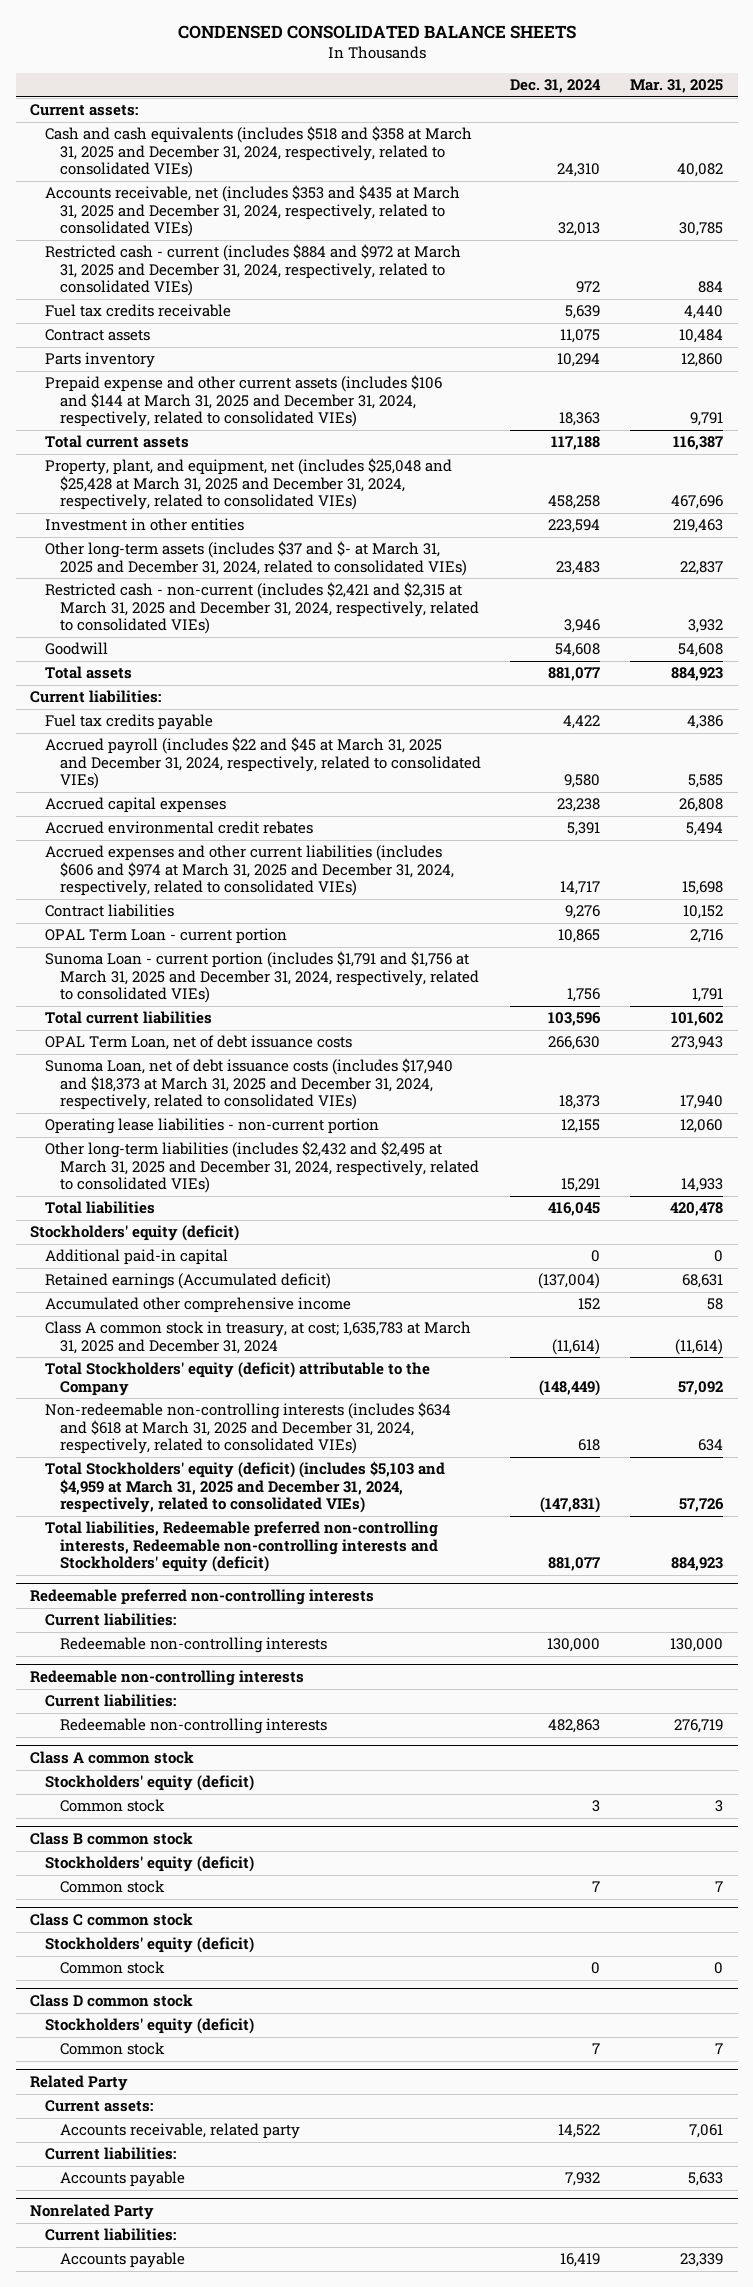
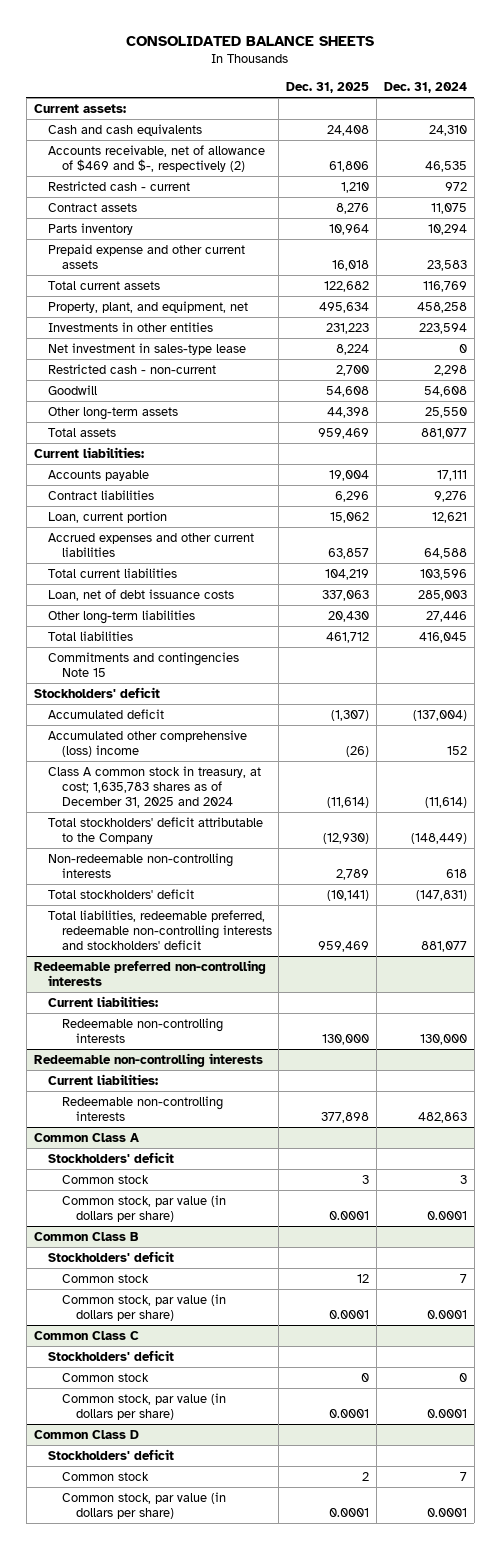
[177,25,576,40] CONDENSED CONSOLIDATED BALANCE SHEETS -> [126,36,375,47] CONSOLIDATED BALANCE SHEETS
[629,79,723,94] Mar. 31, 2025 -> none
none -> [286,82,370,94] Dec. 31, 2025
[45,304,232,318] Fuel tax credits receivable -> none
[45,126,473,179] Cash and cash equivalents (includes $518 and $358 at March 31, 2025 and December 31, 2024, respectively, related to consolidated VIEs) -> [47,123,202,136] Cash and cash equivalents
[45,185,461,238] Accounts receivable, net (includes $353 and $435 at March 31, 2025 and December 31, 2024, respectively, related to consolidated VIEs) -> [47,144,265,172] Accounts receivable, net of allowance of $469 and $-, respectively (2)
[558,222,601,237] 32,013 -> [425,160,468,172] 46,535
[45,244,462,297] Restricted cash - current (includes $884 and $972 at March 31, 2025 and December 31, 2024, respectively, related to consolidated VIEs) -> [47,180,190,191] Restricted cash - current
[45,541,467,576] Other long-term assets (includes $37 and $- at March 31, 2025 and December 31, 2024, related to consolidated VIEs) -> none
[45,375,443,428] Prepaid expense and other current assets (includes $106 and $144 at March 31, 2025 and December 31, 2024, respectively, related to consolidated VIEs) -> [47,243,245,269] Prepaid expense and other current assets
[559,412,601,427] 18,363 -> [427,259,468,271] 23,583
[551,436,601,451] 117,188 -> [423,280,468,292] 116,769
[45,458,453,511] Property, plant, and equipment, net (includes $25,048 and $25,428 at March 31, 2025 and December 31, 2024, respectively, related to consolidated VIEs) -> [47,300,248,313] Property, plant, and equipment, net
[45,518,245,532] Investment in other entities -> [47,321,213,332] Investments in other entities
none -> [47,342,246,355] Net investment in sales-type lease
[45,582,479,635] Restricted cash - non-current (includes $2,421 and $2,315 at March 31, 2025 and December 31, 2024, respectively, related to consolidated VIEs) -> [47,363,216,374] Restricted cash - non-current
[564,619,601,634] 3,946 -> [434,364,468,376] 2,298
none -> [47,406,178,420] Other long-term assets
[45,714,214,731] Fuel tax credits payable -> none
[45,737,481,790] Accrued payroll (includes $22 and $45 at March 31, 2025 and December 31, 2024, respectively, related to consolidated VIEs) -> none
[45,797,227,814] Accrued capital expenses -> none
[45,821,314,835] Accrued environmental credit rebates -> none
[45,845,454,897] Accrued expenses and other current liabilities (includes $606 and $974 at March 31, 2025 and December 31, 2024, respectively, related to consolidated VIEs) -> none
none -> [47,469,149,481] Accounts payable
[45,951,479,1004] Sunoma Loan - current portion (includes $1,791 and $1,756 at March 31, 2025 and December 31, 2024, respectively, related to consolidated VIEs) -> none
[45,928,288,945] OPAL Term Loan - current portion -> [47,510,167,523] Loan, current portion
[558,929,601,944] 10,865 -> [432,511,468,523] 12,621
none -> [47,532,254,557] Accrued expenses and other current liabilities
[45,1035,353,1051] OPAL Term Loan, net of debt issuance costs -> none
[45,1118,380,1135] Operating lease liabilities - non-current portion -> none
[45,1058,454,1111] Sunoma Loan, net of debt issuance costs (includes $17,940 and $18,373 at March 31, 2025 and December 31, 2024, respectively, related to consolidated VIEs) -> [47,588,234,601] Loan, net of debt issuance costs
[559,1095,601,1110] 18,373 -> [418,589,468,601] 285,003
[45,1141,479,1194] Other long-term liabilities (includes $2,432 and $2,495 at March 31, 2025 and December 31, 2024, respectively, related to consolidated VIEs) -> [47,609,195,624] Other long-term liabilities
[561,1178,601,1193] 15,291 -> [426,610,468,622] 27,446
[45,1249,229,1266] Additional paid-in capital -> none
none -> [47,651,239,677] Commitments and contingencies Note 15
[30,1225,240,1242] Stockholders' equity (deficit) -> [33,686,160,698] Stockholders' deficit
[45,1273,332,1290] Retained earnings (Accumulated deficit) -> [47,708,164,719] Accumulated deficit
[45,1297,352,1314] Accumulated other comprehensive income -> [47,729,247,757] Accumulated other comprehensive (loss) income
[45,1321,472,1354] Class A common stock in treasury, at cost; 1,635,783 at March 31, 2025 and December 31, 2024 -> [47,765,261,809] Class A common stock in treasury, at cost; 1,635,783 shares as of December 31, 2025 and 2024
[45,1362,431,1396] Total Stockholders' equity (deficit) attributable to the Company -> [47,816,263,844] Total stockholders' deficit attributable to the Company
[45,1402,452,1455] Non-redeemable non-controlling interests (includes $634 and $618 at March 31, 2025 and December 31, 2024, respectively, related to consolidated VIEs) -> [47,852,233,878] Non-redeemable non-controlling interests
[45,1461,446,1514] Total Stockholders' equity (deficit) (includes $5,103 and $4,959 at March 31, 2025 and December 31, 2024, respectively, related to consolidated VIEs) -> [47,888,194,899] Total stockholders' deficit
[45,1521,439,1573] Total liabilities, Redeemable preferred non-controlling interests, Redeemable non-controlling interests and Stockholders' equity (deficit) -> [47,909,272,951] Total liabilities, redeemable preferred, redeemable non-controlling interests and stockholders' deficit
[30,1750,195,1764] Class A common stock -> [33,1132,139,1142] Common Class A
[45,1775,255,1792] Stockholders' equity (deficit) -> [47,1151,174,1163] Stockholders' deficit
none -> [61,1194,226,1222] Common stock, par value (in dollars per share)
[30,1831,194,1845] Class B common stock -> [33,1231,139,1241] Common Class B
[45,1856,255,1873] Stockholders' equity (deficit) -> [47,1250,174,1262] Stockholders' deficit
none -> [61,1293,226,1321] Common stock, par value (in dollars per share)
[30,1912,194,1926] Class C common stock -> [33,1330,139,1340] Common Class C
[45,1937,255,1954] Stockholders' equity (deficit) -> [47,1349,174,1361] Stockholders' deficit
none -> [61,1392,226,1420] Common stock, par value (in dollars per share)
[30,1993,194,2007] Class D common stock -> [33,1429,139,1439] Common Class D
[45,2018,255,2035] Stockholders' equity (deficit) -> [47,1448,174,1460] Stockholders' deficit
[30,2074,129,2091] Related Party -> none
[45,2100,154,2113] Current assets: -> none
[59,2123,300,2140] Accounts receivable, related party -> none
[45,2147,177,2161] Current liabilities: -> none
[59,2171,185,2188] Accounts payable -> none
[30,2203,155,2220] Nonrelated Party -> none
[45,2228,177,2242] Current liabilities: -> none
[59,2252,185,2269] Accounts payable -> none
none -> [61,1491,226,1519] Common stock, par value (in dollars per share)

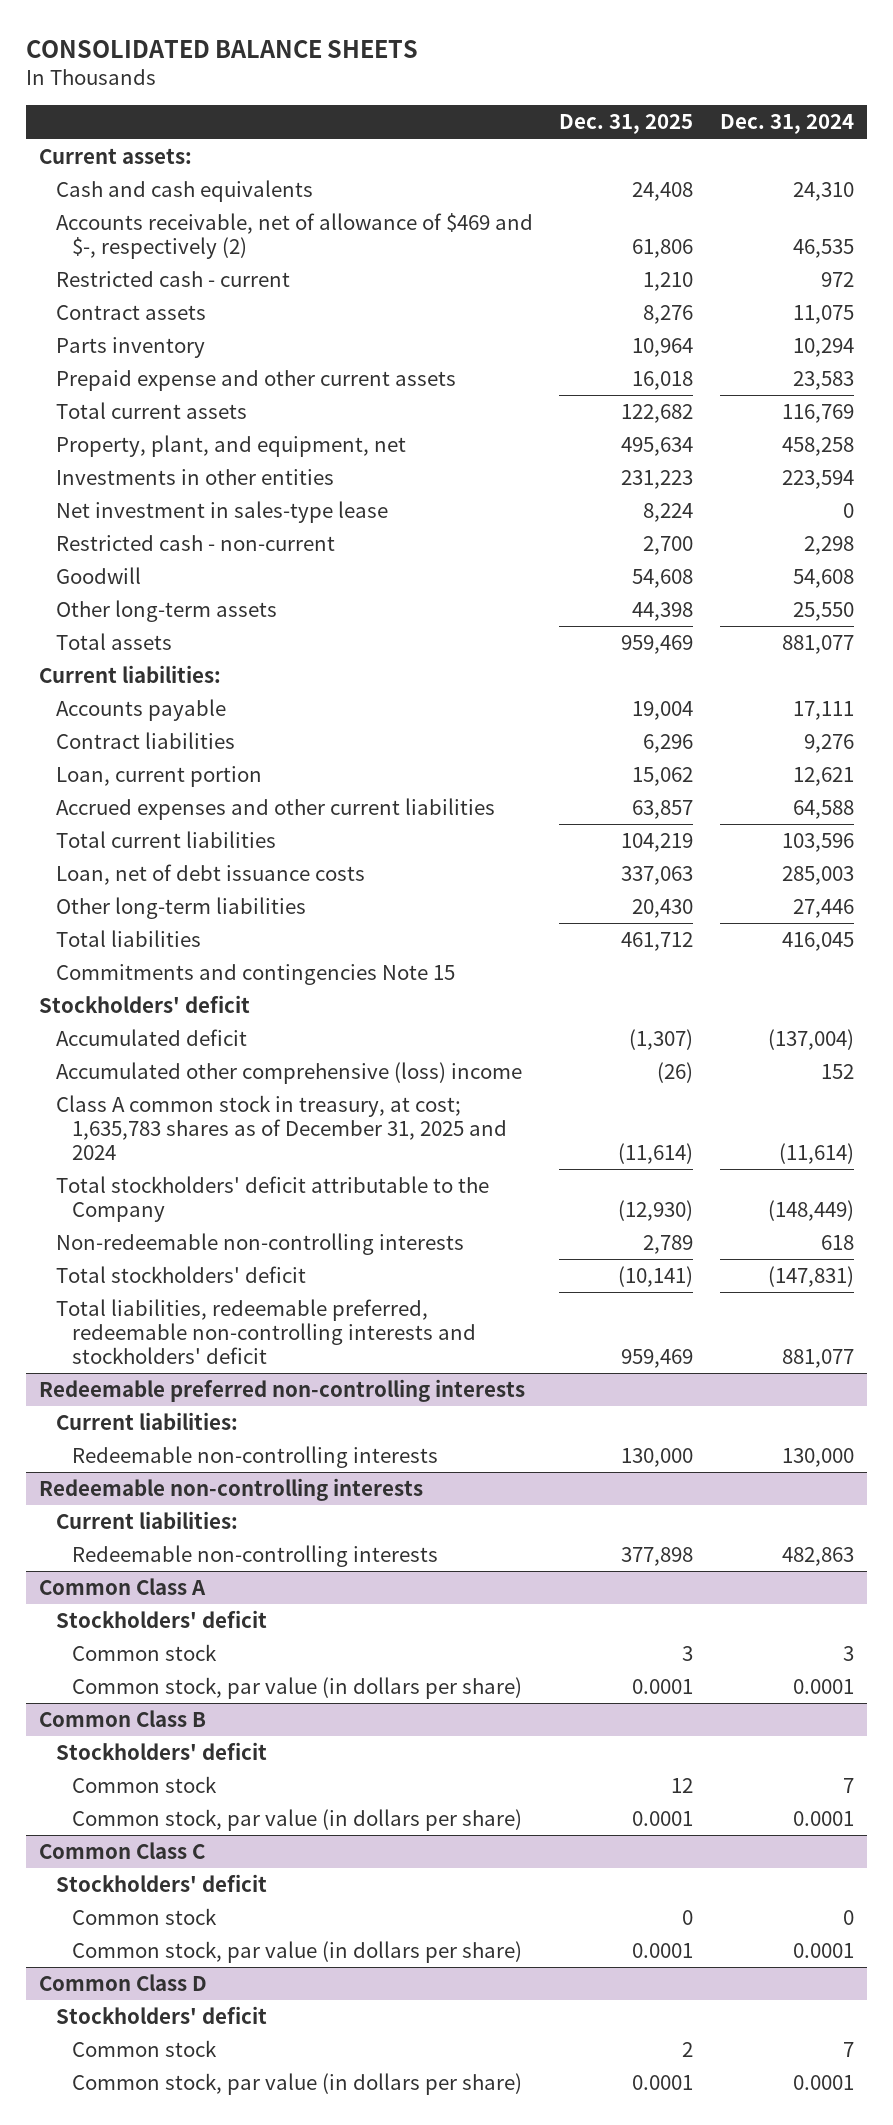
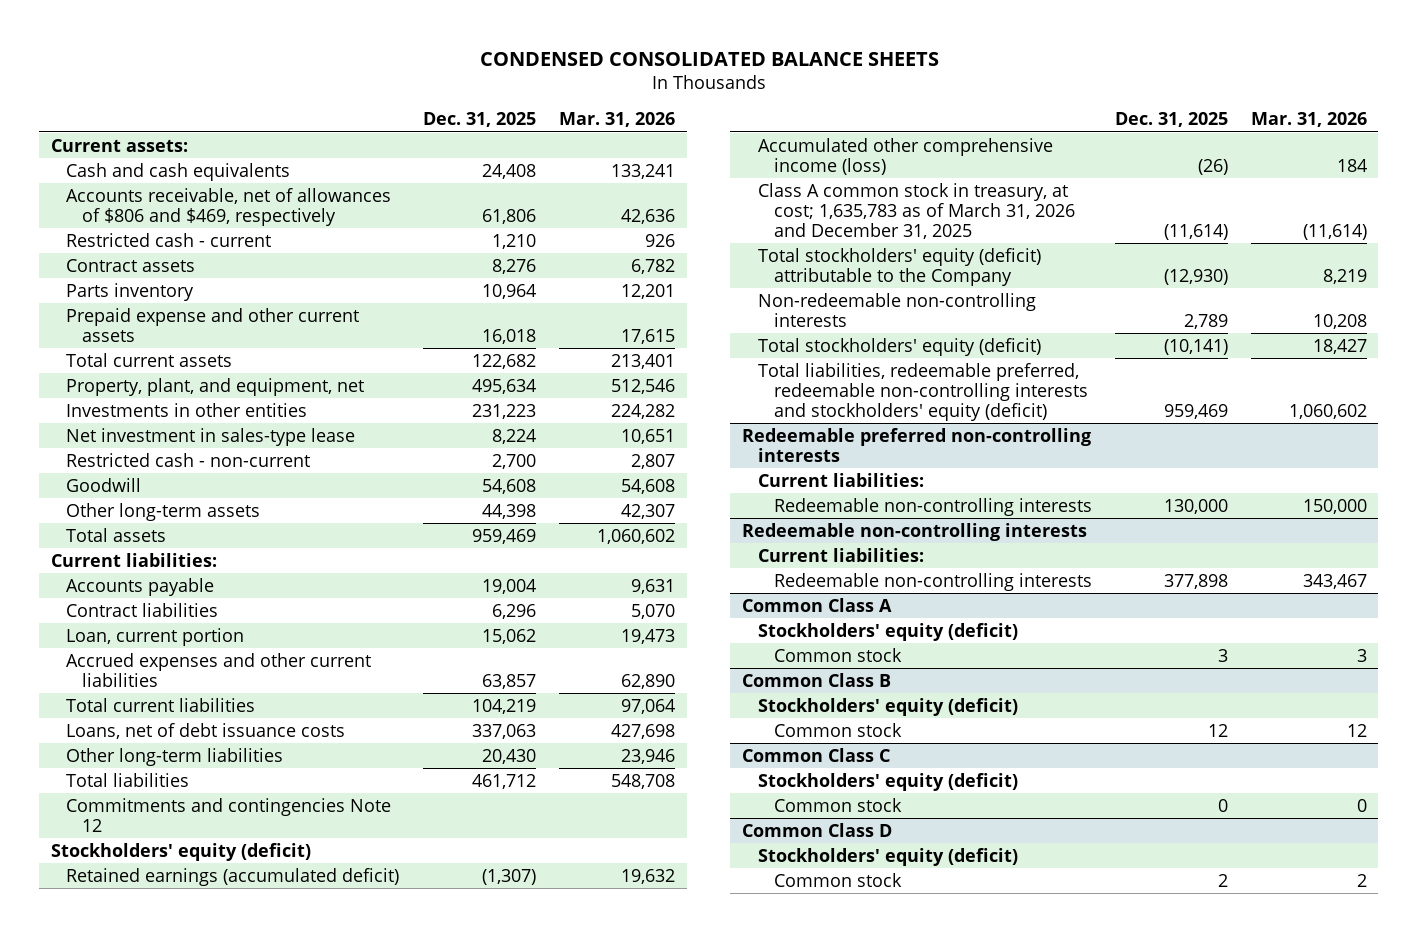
[26,39,419,58] CONSOLIDATED BALANCE SHEETS -> [479,51,939,66] CONDENSED CONSOLIDATED BALANCE SHEETS
[719,114,854,135] Dec. 31, 2024 -> none
none -> [559,112,676,128] Mar. 31, 2026
[55,213,533,259] Accounts receivable, net of allowance of $469 and $-, respectively (2) -> [66,187,392,226] Accounts receivable, net of allowances of $806 and $469, respectively
[55,864,365,886] Loan, net of debt issuance costs -> [66,722,346,739] Loans, net of debt issuance costs
[55,964,455,986] Commitments and contingencies Note 15 -> [66,797,392,832] Commitments and contingencies Note 12
[39,995,251,1014] Stockholders' deficit -> [50,842,311,861] Stockholders' equity (deficit)
[55,1029,247,1047] Accumulated deficit -> [66,867,400,886] Retained earnings (accumulated deficit)
[55,1062,522,1085] Accumulated other comprehensive (loss) income -> [757,137,1053,175] Accumulated other comprehensive income (loss)
[55,1095,507,1160] Class A common stock in treasury, at cost; 1,635,783 shares as of December 31, 2025 and 2024 -> [757,182,1075,239] Class A common stock in treasury, at cost; 1,635,783 as of March 31, 2026 and December 31, 2025
[55,1176,489,1222] Total stockholders' deficit attributable to the Company -> [757,247,1041,286] Total stockholders' equity (deficit) attributable to the Company
[55,1266,306,1284] Total stockholders' deficit -> [757,337,1041,356] Total stockholders' equity (deficit)
[55,1299,476,1364] Total liabilities, redeemable preferred, redeemable non-controlling interests and stockholders' deficit -> [757,362,1088,421] Total liabilities, redeemable preferred, redeemable non-controlling interests and stockholders' equity (deficit)
[55,1610,267,1629] Stockholders' deficit -> [757,622,1018,641] Stockholders' equity (deficit)
[71,1677,522,1700] Common stock, par value (in dollars per share) -> none
[55,1742,267,1761] Stockholders' deficit -> [757,697,1018,716] Stockholders' equity (deficit)
[71,1809,522,1832] Common stock, par value (in dollars per share) -> none
[55,1874,267,1893] Stockholders' deficit -> [757,772,1018,791] Stockholders' equity (deficit)
[71,1941,522,1964] Common stock, par value (in dollars per share) -> none
[55,2006,267,2025] Stockholders' deficit -> [757,847,1018,866] Stockholders' equity (deficit)
[71,2073,522,2096] Common stock, par value (in dollars per share) -> none

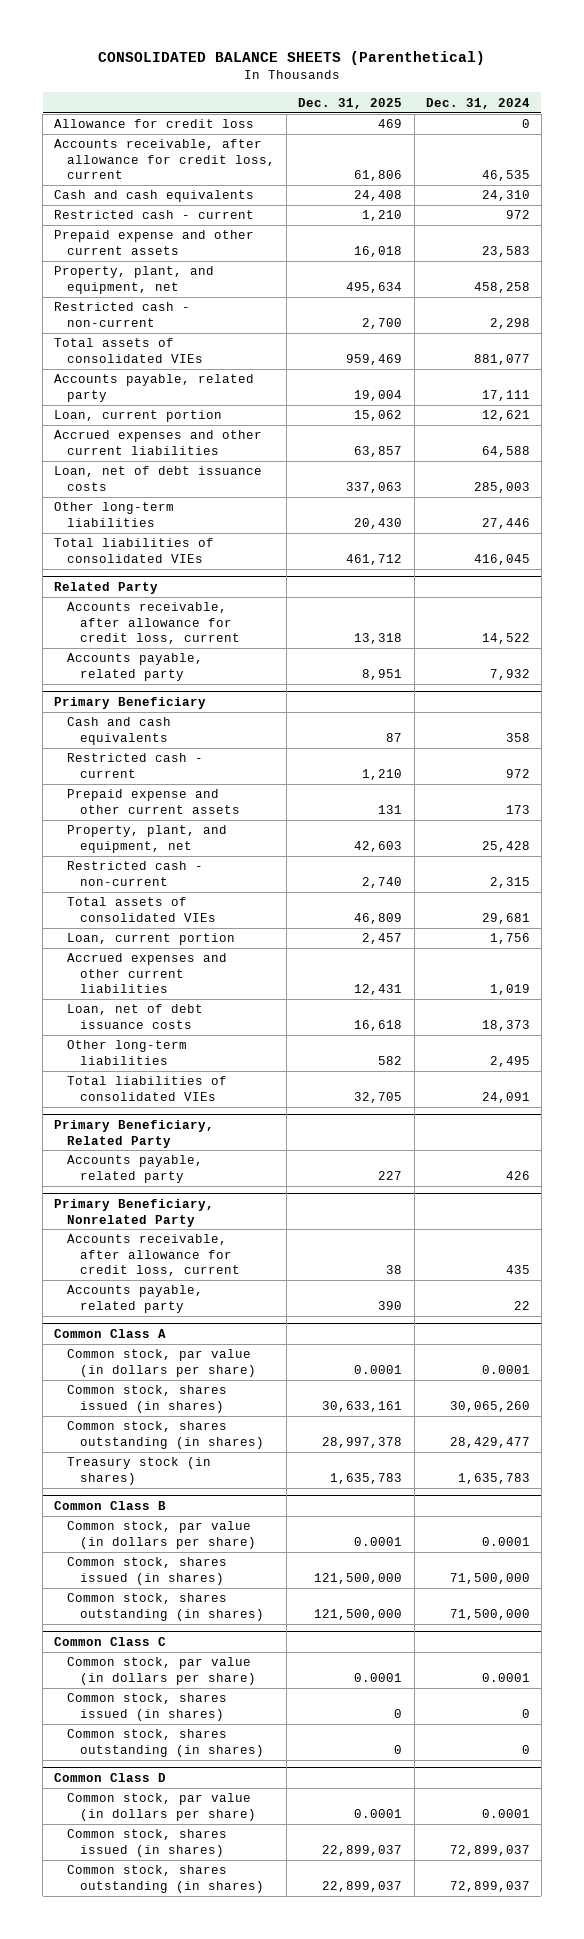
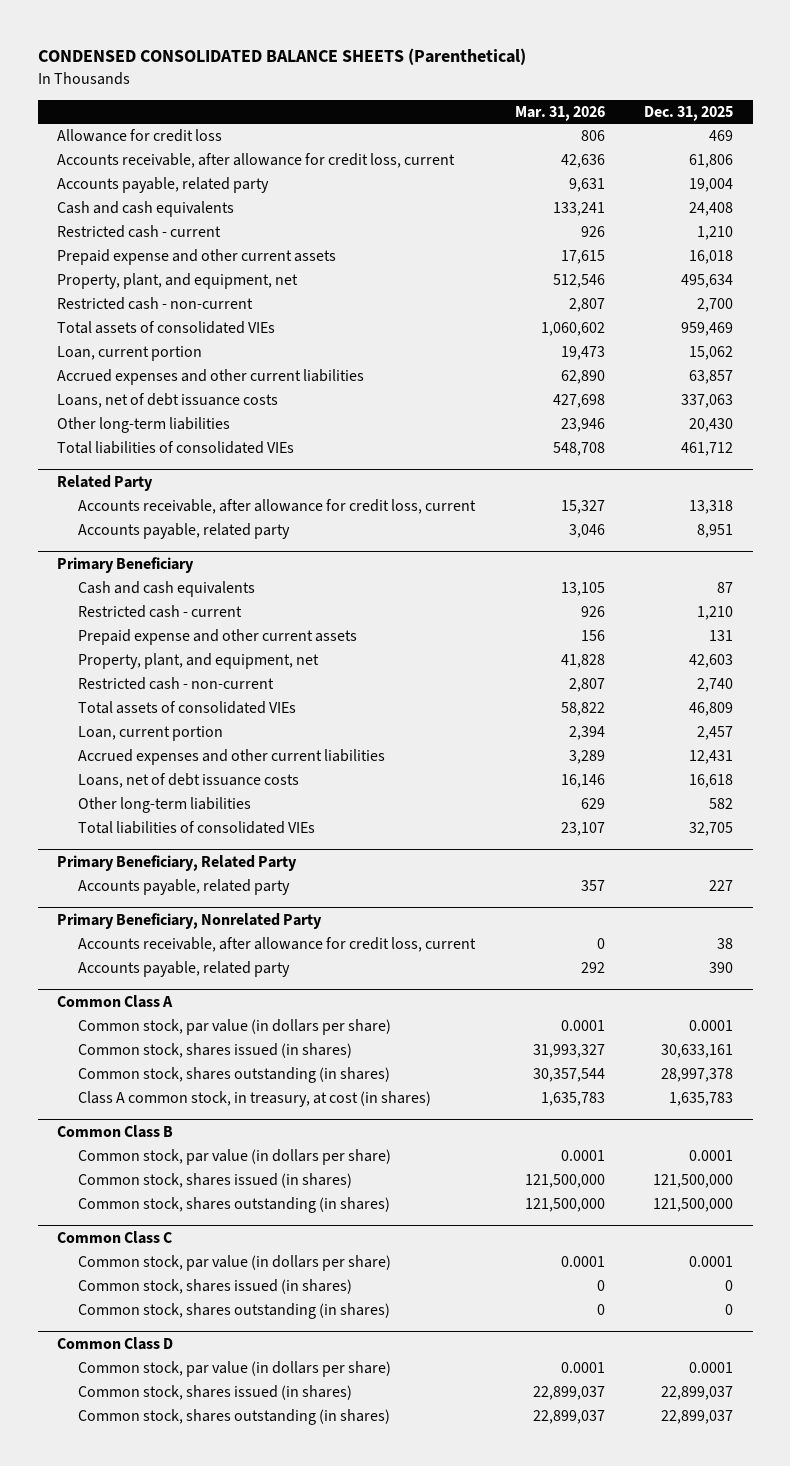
[97,51,485,66] CONSOLIDATED BALANCE SHEETS (Parenthetical) -> [37,48,526,66] CONDENSED CONSOLIDATED BALANCE SHEETS (Parenthetical)
[425,97,530,109] Dec. 31, 2024 -> none
none -> [514,105,605,121] Mar. 31, 2026
[54,374,255,402] Accounts payable, related party -> [57,177,270,194] Accounts payable, related party
[54,466,263,491] Loan, net of debt issuance costs -> [57,393,279,409] Loans, net of debt issuance costs
[67,1004,204,1029] Loan, net of debt issuance costs -> [78,773,300,789] Loans, net of debt issuance costs
[67,1457,212,1485] Treasury stock (in shares) -> [78,1091,432,1108] Class A common stock, in treasury, at cost (in shares)

